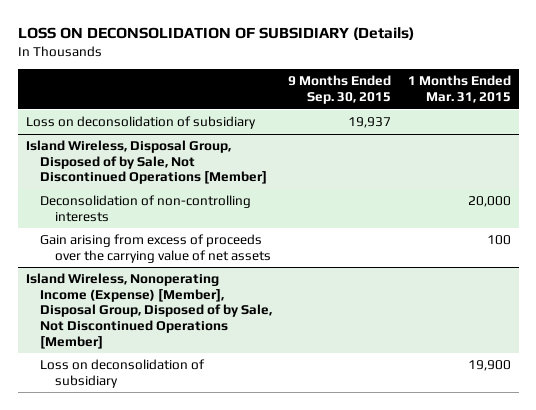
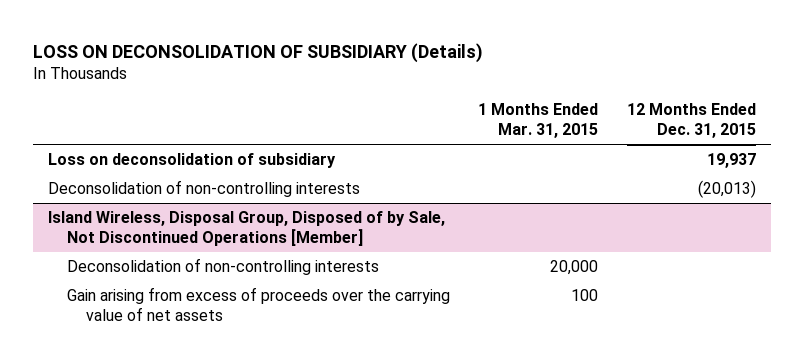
[288,75,392,105] 9 Months Ended Sep. 30, 2015 -> none
none -> [627,103,757,139] 12 Months Ended Dec. 31, 2015
none -> [47,180,360,198] Deconsolidation of non-controlling interests
[25,273,273,349] Island Wireless, Nonoperating Income (Expense) [Member], Disposal Group, Disposed of by Sale, Not Discontinued Operations [Member] -> none
[40,359,206,388] Loss on deconsolidation of subsidiary -> none

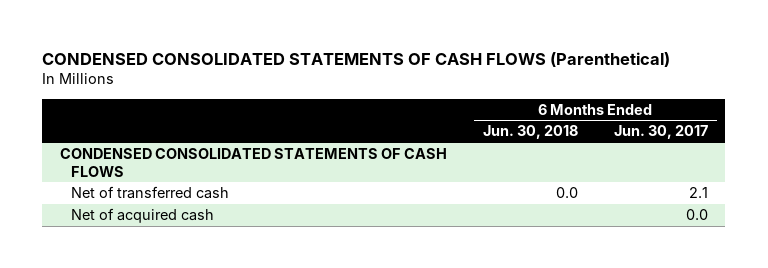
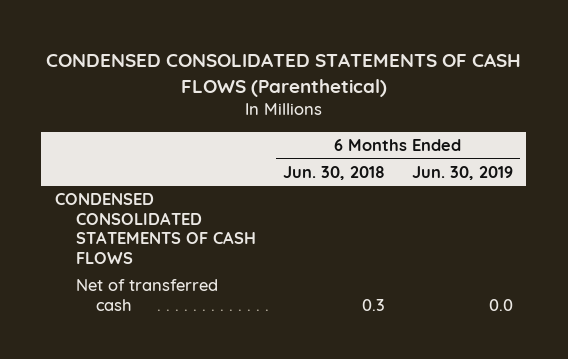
[613,125,708,140] Jun. 30, 2017 -> none
none -> [411,165,513,180] Jun. 30, 2019
[71,208,215,224] Net of acquired cash -> none
[555,187,578,199] 0.0 -> [361,298,385,311] 0.3

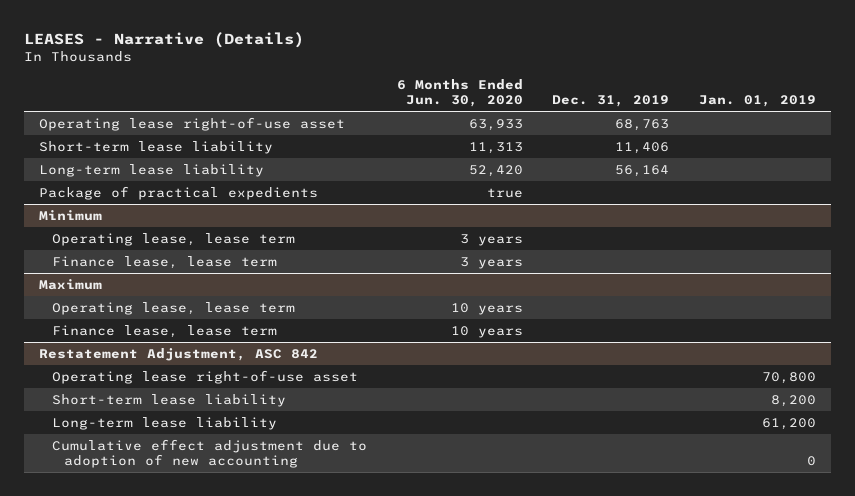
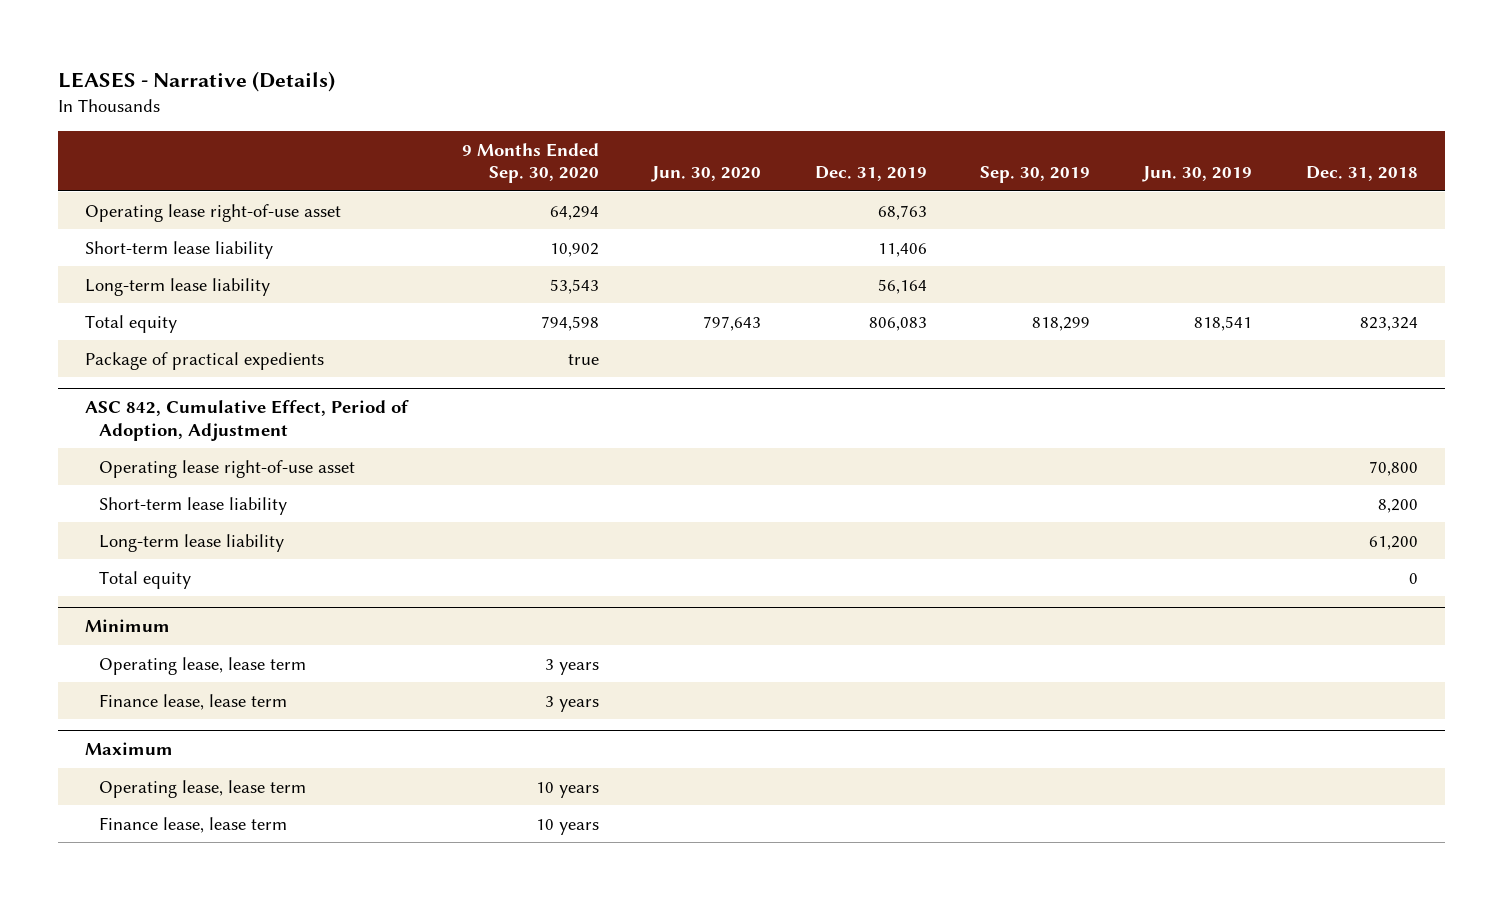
[396,79,523,108] 6 Months Ended Jun. 30, 2020 -> none
[699,95,817,108] Jan. 01, 2019 -> none
none -> [461,142,599,184] 9 Months Ended Sep. 30, 2020
none -> [651,166,762,183] Jun. 30, 2020
none -> [979,166,1090,184] Sep. 30, 2019
none -> [1142,166,1253,183] Jun. 30, 2019
none -> [1305,166,1418,182] Dec. 31, 2018
none -> [85,314,178,333] Total equity
none -> [85,399,410,441] ASC 842, Cumulative Effect, Period of Adoption, Adjustment
none -> [98,459,355,478] Operating lease right-of-use asset
none -> [98,496,287,515] Short-term lease liability
none -> [98,533,284,552] Long-term lease liability
none -> [98,570,191,589] Total equity
[39,347,319,361] Restatement Adjustment, ASC 842 -> none
[51,369,358,384] Operating lease right-of-use asset -> none
[51,393,286,407] Short-term lease liability -> none
[51,416,277,430] Long-term lease liability -> none
[51,438,367,468] Cumulative effect adjustment due to adoption of new accounting -> none

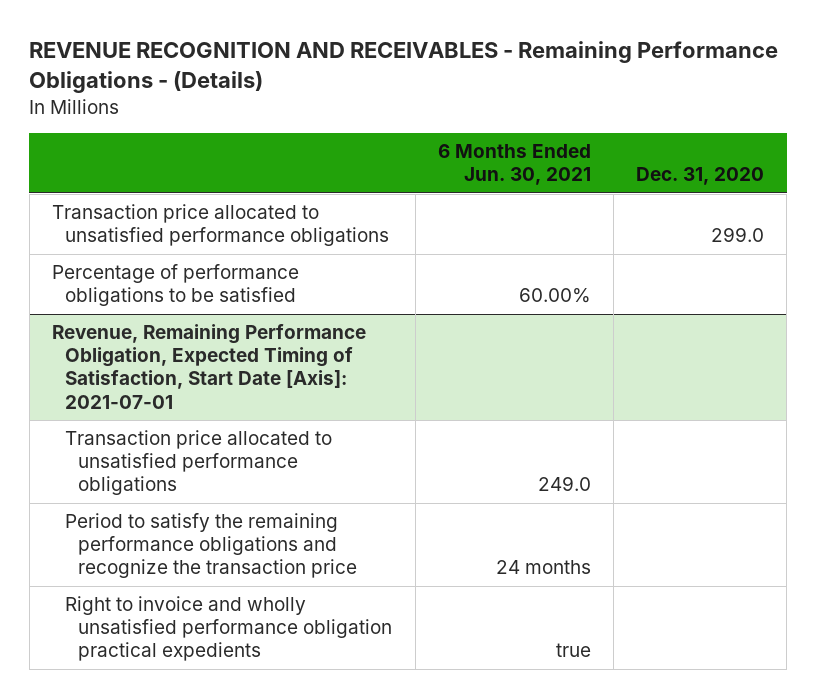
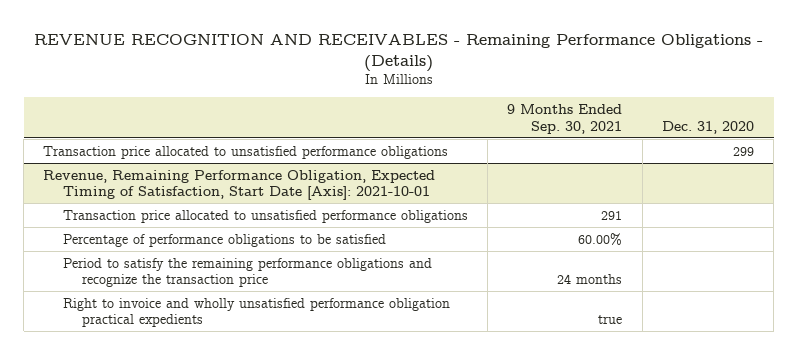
[437,143,591,186] 6 Months Ended Jun. 30, 2021 -> none
none -> [507,104,623,134] 9 Months Ended Sep. 30, 2021
[51,264,299,307] Percentage of performance obligations to be satisfied -> none
[51,324,366,409] Revenue, Remaining Performance Obligation, Expected Timing of Satisfaction, Start Date [Axis]: 2021-07-01 -> none
[65,430,333,496] Transaction price allocated to unsatisfied performance obligations -> none
[65,513,358,579] Period to satisfy the remaining performance obligations and recognize the transaction price -> none
[65,596,393,662] Right to invoice and wholly unsatisfied performance obligation practical expedients -> none
[711,227,765,243] 299.0 -> [732,146,754,156] 299
none -> [43,169,436,201] Revenue, Remaining Performance Obligation, Expected Timing of Satisfaction, Start Date [Axis]: 2021-10-01
none -> [62,209,468,223] Transaction price allocated to unsatisfied performance obligations
none -> [62,233,386,247] Percentage of performance obligations to be satisfied
none -> [62,257,432,288] Period to satisfy the remaining performance obligations and recognize the transaction price
none -> [62,297,450,328] Right to invoice and wholly unsatisfied performance obligation practical expedients

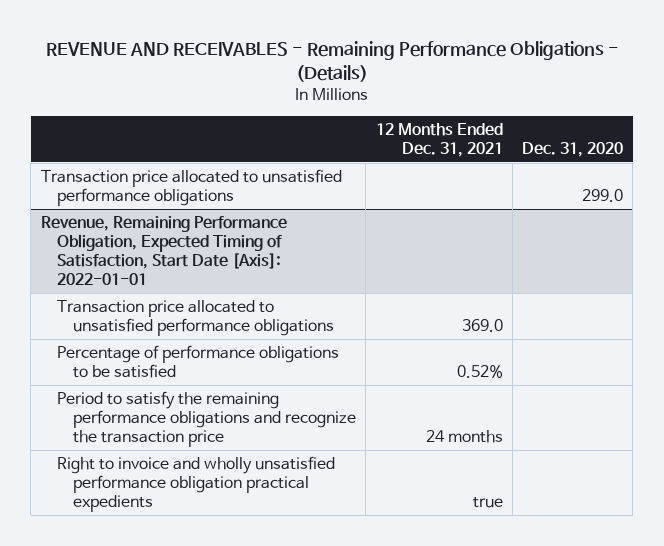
[33,33,763,72] REVENUE RECOGNITION AND RECEIVABLES - Remaining Performance Obligations - (Details) -> [45,41,619,83] REVENUE AND RECEIVABLES - Remaining Performance Obligations - (Details)
[507,104,623,134] 9 Months Ended Sep. 30, 2021 -> none
none -> [375,123,503,158] 12 Months Ended Dec. 31, 2021
[43,169,436,201] Revenue, Remaining Performance Obligation, Expected Timing of Satisfaction, Start Date [Axis]: 2021-10-01 -> none
[62,209,468,223] Transaction price allocated to unsatisfied performance obligations -> none
[62,233,386,247] Percentage of performance obligations to be satisfied -> none
[62,257,432,288] Period to satisfy the remaining performance obligations and recognize the transaction price -> none
[62,297,450,328] Right to invoice and wholly unsatisfied performance obligation practical expedients -> none
[732,146,754,156] 299 -> [582,189,624,203] 299.0
none -> [40,215,287,286] Revenue, Remaining Performance Obligation, Expected Timing of Satisfaction, Start Date [Axis]: 2022-01-01
none -> [56,299,335,337] Transaction price allocated to unsatisfied performance obligations
none -> [56,344,339,379] Percentage of performance obligations to be satisfied
none -> [56,390,357,448] Period to satisfy the remaining performance obligations and recognize the transaction price
none -> [56,455,335,513] Right to invoice and wholly unsatisfied performance obligation practical expedients

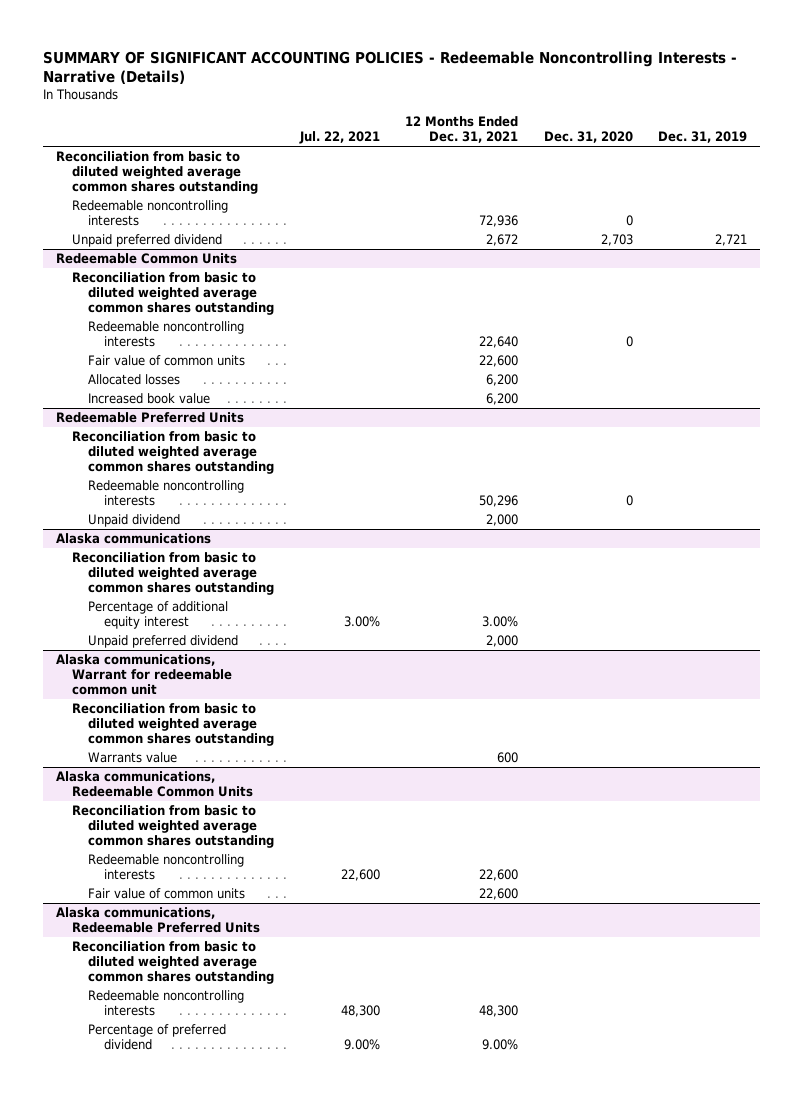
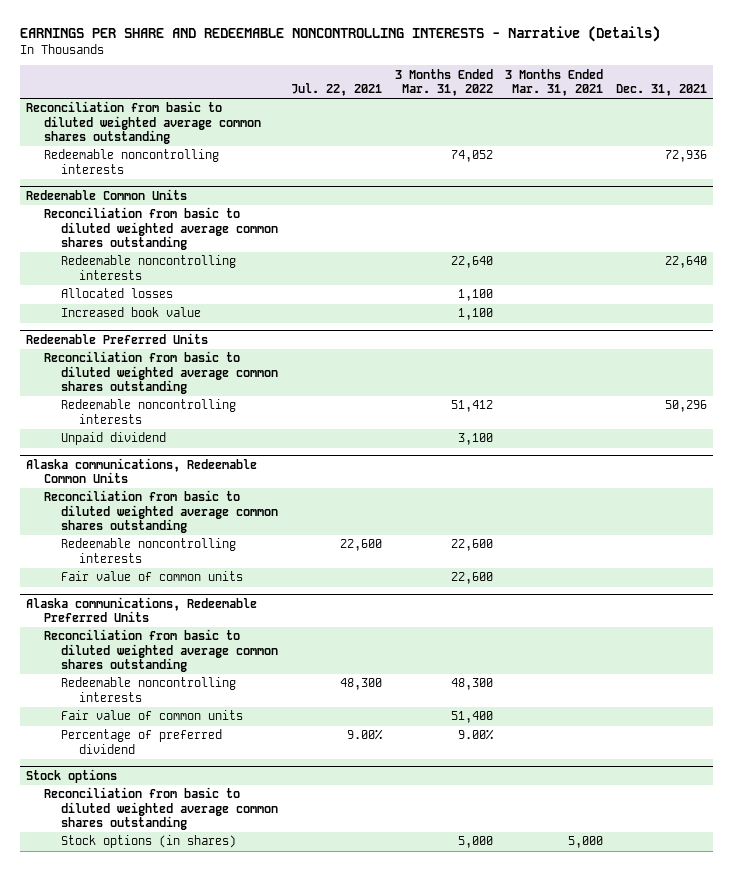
[42,50,737,85] SUMMARY OF SIGNIFICANT ACCOUNTING POLICIES - Redeemable Noncontrolling Interests - Narrative (Details) -> [19,25,660,42] EARNINGS PER SHARE AND REDEEMABLE NONCONTROLLING INTERESTS - Narrative (Details)
[405,116,519,144] 12 Months Ended Dec. 31, 2021 -> none
[543,131,633,144] Dec. 31, 2020 -> none
[658,131,748,144] Dec. 31, 2019 -> none
none -> [394,68,493,96] 3 Months Ended Mar. 31, 2022
none -> [505,68,604,96] 3 Months Ended Mar. 31, 2021
none -> [615,83,707,96] Dec. 31, 2021
[71,234,222,248] Unpaid preferred dividend -> none
[87,355,245,367] Fair value of common units -> none
[55,533,211,545] Alaska communications -> none
[71,552,274,596] Reconciliation from basic to diluted weighted average common shares outstanding -> none
[87,601,228,630] Percentage of additional equity interest -> none
[87,635,238,649] Unpaid preferred dividend -> none
[55,654,232,696] Alaska communications, Warrant for redeemable common unit -> none
[71,703,274,747] Reconciliation from basic to diluted weighted average common shares outstanding -> none
[87,752,177,764] Warrants value -> none
none -> [61,710,244,721] Fair value of common units
none -> [26,768,118,783] Stock options
none -> [43,787,279,831] Reconciliation from basic to diluted weighted average common shares outstanding
none -> [61,835,237,849] Stock options (in shares)

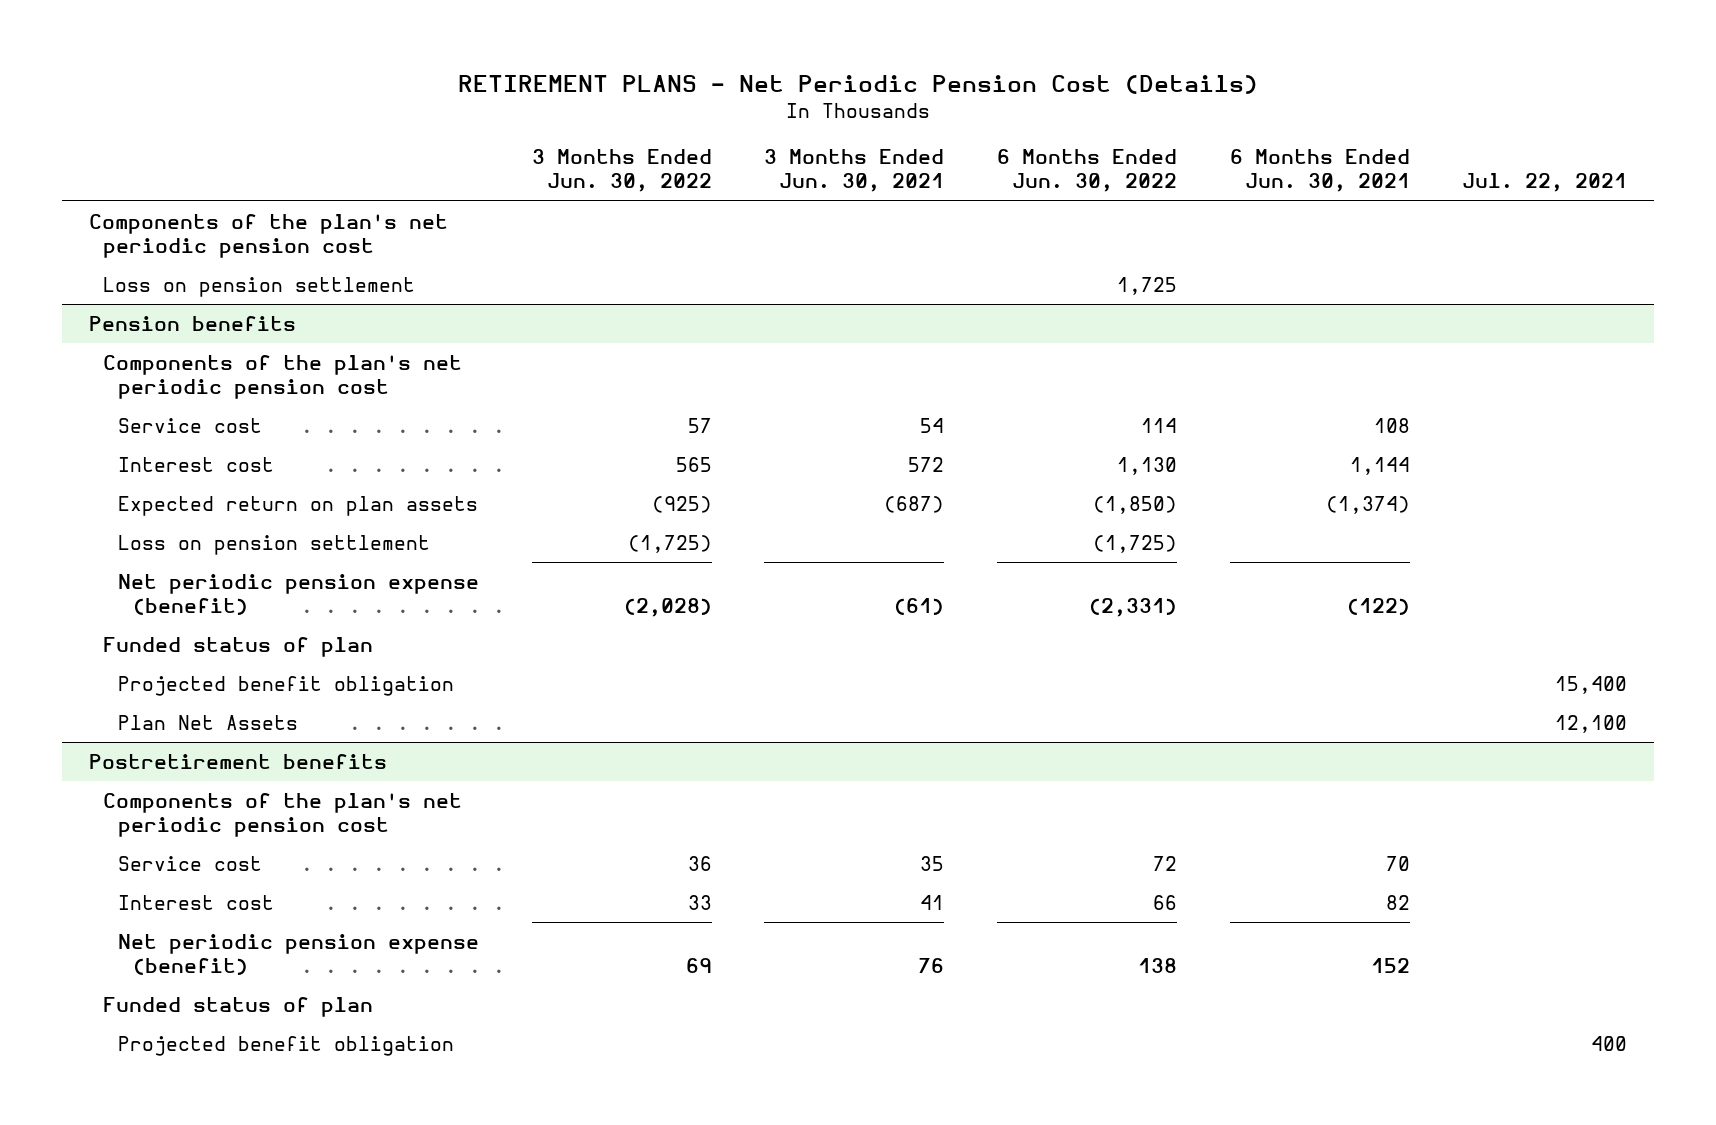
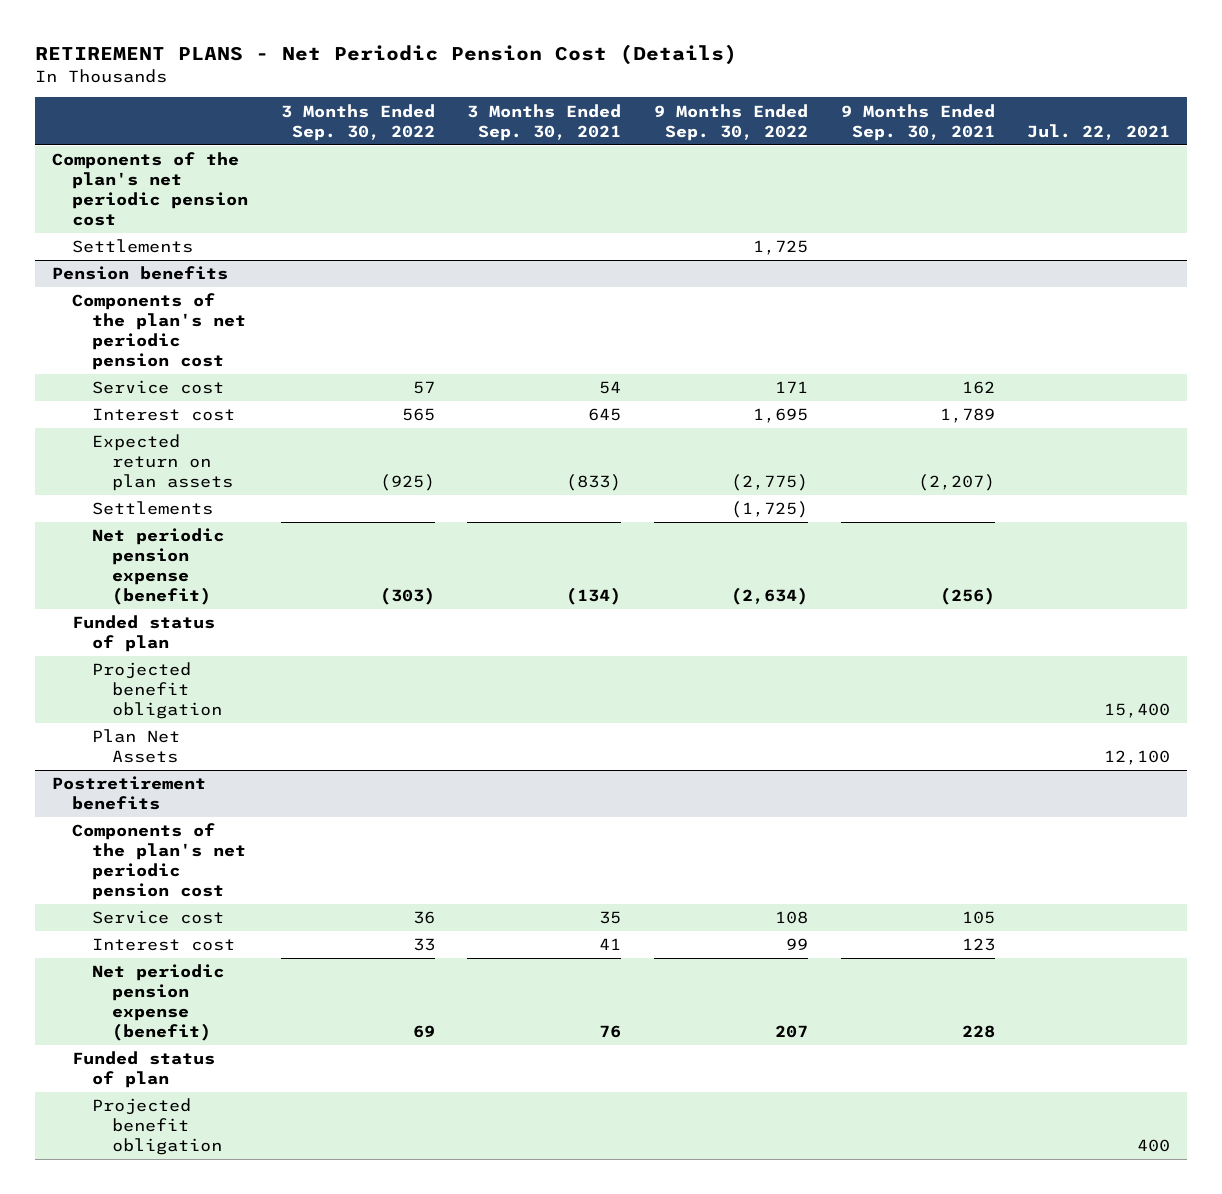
[531,149,712,193] 3 Months Ended Jun. 30, 2022 -> none
[764,149,945,193] 3 Months Ended Jun. 30, 2021 -> none
[997,149,1178,193] 6 Months Ended Jun. 30, 2022 -> none
[1229,149,1410,193] 6 Months Ended Jun. 30, 2021 -> none
none -> [280,103,435,141] 3 Months Ended Sep. 30, 2022
none -> [467,103,622,141] 3 Months Ended Sep. 30, 2021
none -> [654,103,809,141] 9 Months Ended Sep. 30, 2022
none -> [840,103,995,141] 9 Months Ended Sep. 30, 2021
[103,276,416,297] Loss on pension settlement -> [71,239,193,254] Settlements
[118,534,431,555] Loss on pension settlement -> [92,501,214,516] Settlements

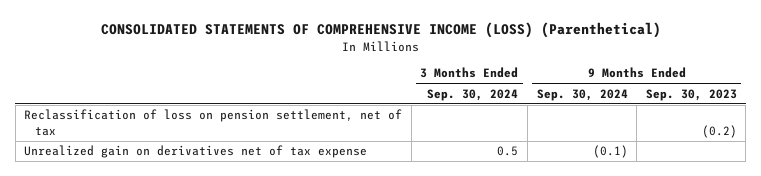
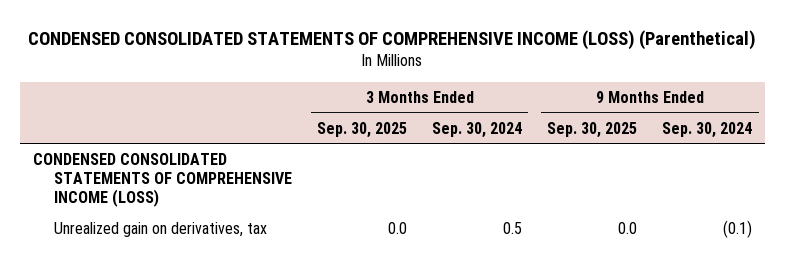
[100,22,661,39] CONSOLIDATED STATEMENTS OF COMPREHENSIVE INCOME (LOSS) (Parenthetical) -> [28,29,757,50] CONDENSED CONSOLIDATED STATEMENTS OF COMPREHENSIVE INCOME (LOSS) (Parenthetical)
[645,88,737,101] Sep. 30, 2023 -> none
none -> [317,121,408,138] Sep. 30, 2025
none -> [547,121,638,138] Sep. 30, 2025
[24,109,403,136] Reclassification of loss on pension settlement, net of tax -> none
none -> [32,152,293,208] CONDENSED CONSOLIDATED STATEMENTS OF COMPREHENSIVE INCOME (LOSS)
[24,145,368,159] Unrealized gain on derivatives net of tax expense -> [54,221,268,237] Unrealized gain on derivatives, tax

